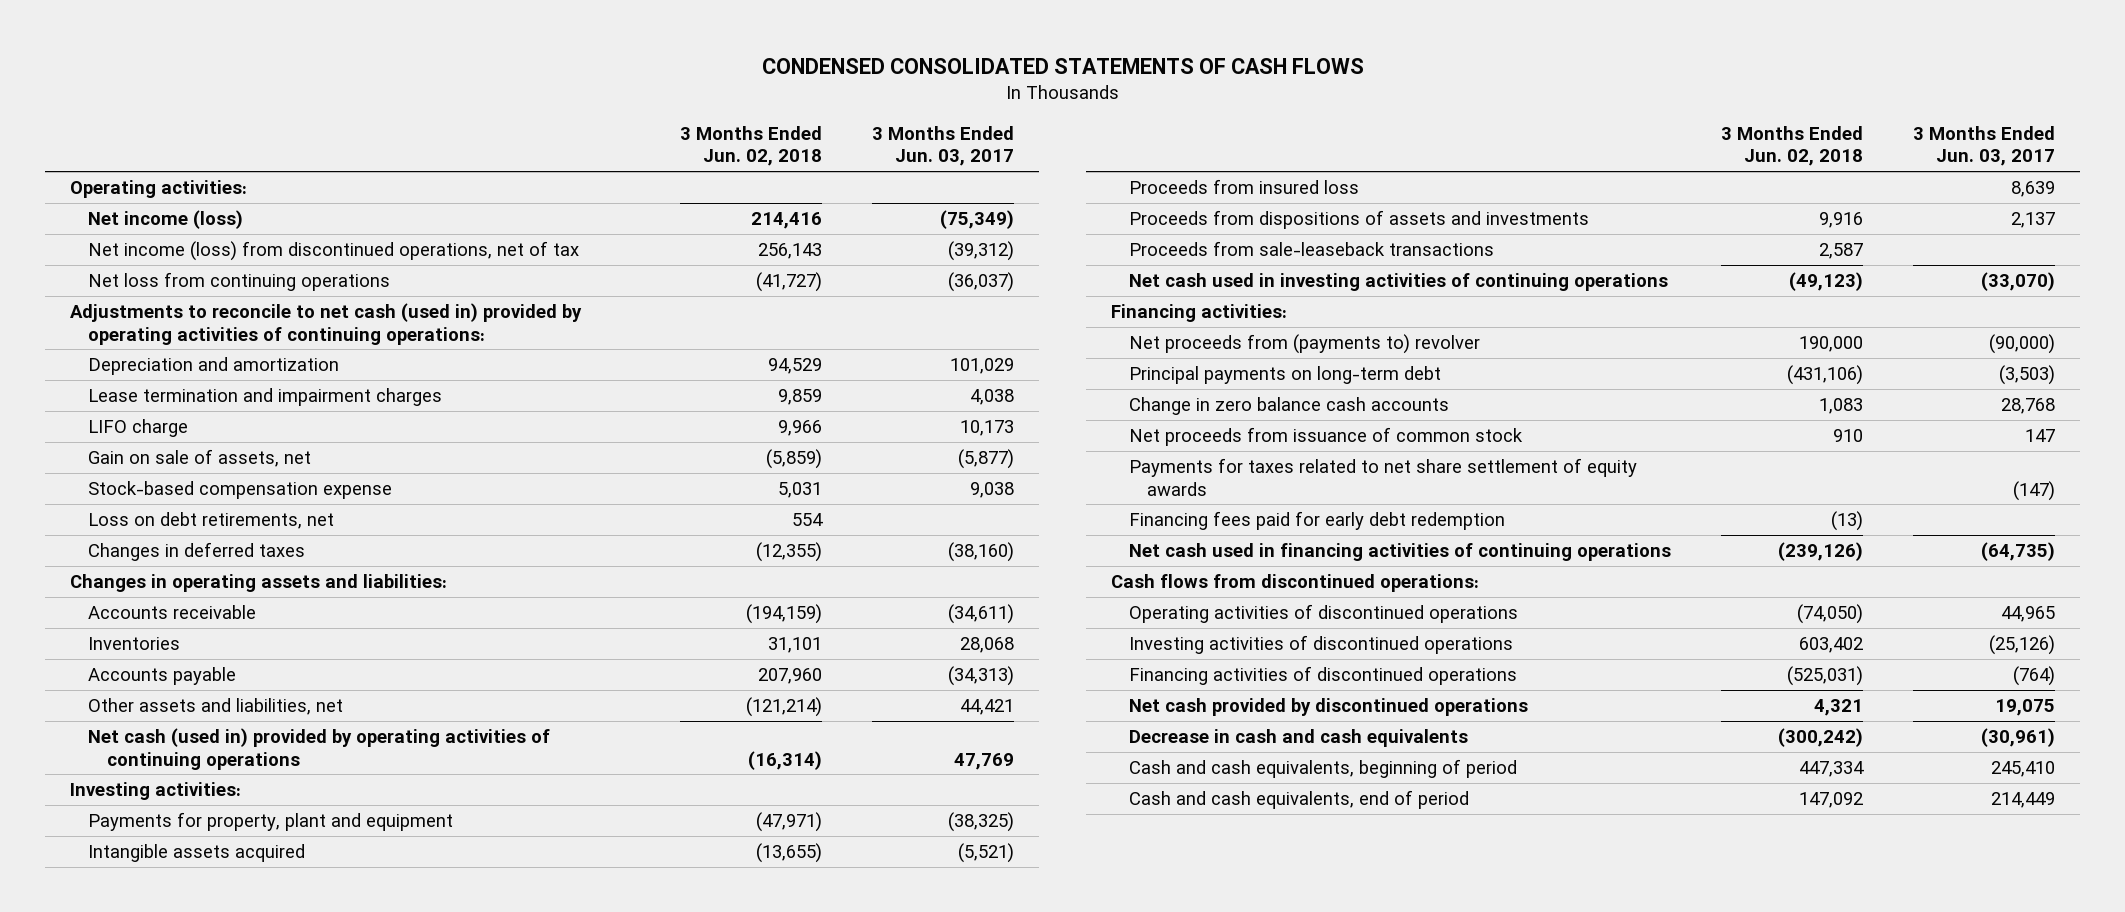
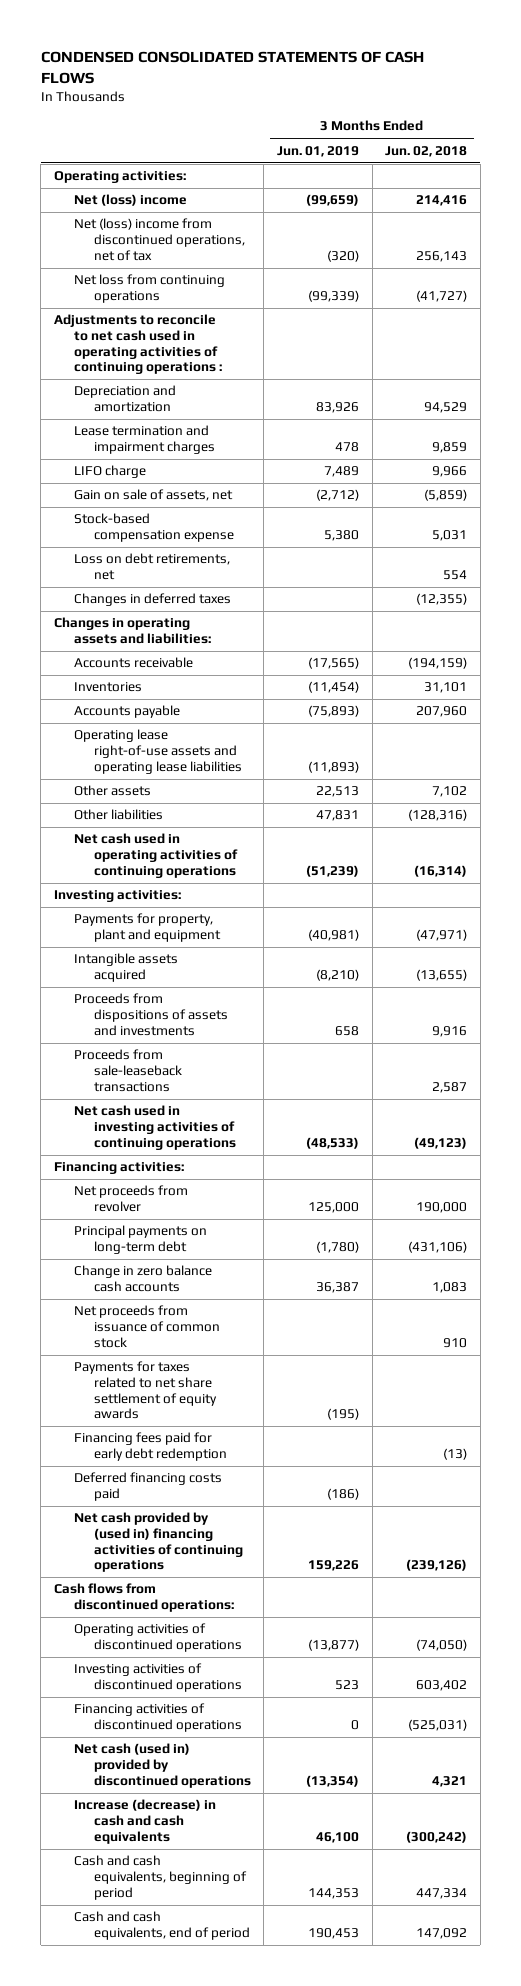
[872,125,1015,167] 3 Months Ended Jun. 03, 2017 -> none
none -> [276,145,359,157] Jun. 01, 2019
[88,209,244,229] Net income (loss) -> [73,194,187,207] Net (loss) income
[88,240,580,261] Net income (loss) from discontinued operations, net of tax -> [73,218,245,261] Net (loss) income from discontinued operations, net of tax
[70,302,583,345] Adjustments to reconcile to net cash (used in) provided by operating activities of continuing operations: -> [54,314,222,375] Adjustments to reconcile to net cash used in operating activities of continuing operations :
[88,697,344,715] Other assets and liabilities, net -> none
none -> [73,729,242,774] Operating lease right-of-use assets and operating lease liabilities
none -> [73,785,151,797] Other assets
none -> [73,809,163,821] Other liabilities
[88,727,551,770] Net cash (used in) provided by operating activities of continuing operations -> [73,833,238,878] Net cash used in operating activities of continuing operations
[1129,178,1360,194] Proceeds from insured loss -> none
[1129,333,1481,354] Net proceeds from (payments to) revolver -> [73,1185,188,1213] Net proceeds from revolver
none -> [73,1472,222,1502] Deferred financing costs paid
[1129,542,1672,561] Net cash used in financing activities of continuing operations -> [73,1512,243,1573] Net cash provided by (used in) financing activities of continuing operations
[1129,697,1529,716] Net cash provided by discontinued operations -> [73,1743,251,1788] Net cash (used in) provided by discontinued operations
[1129,728,1469,747] Decrease in cash and cash equivalents -> [73,1799,216,1844] Increase (decrease) in cash and cash equivalents

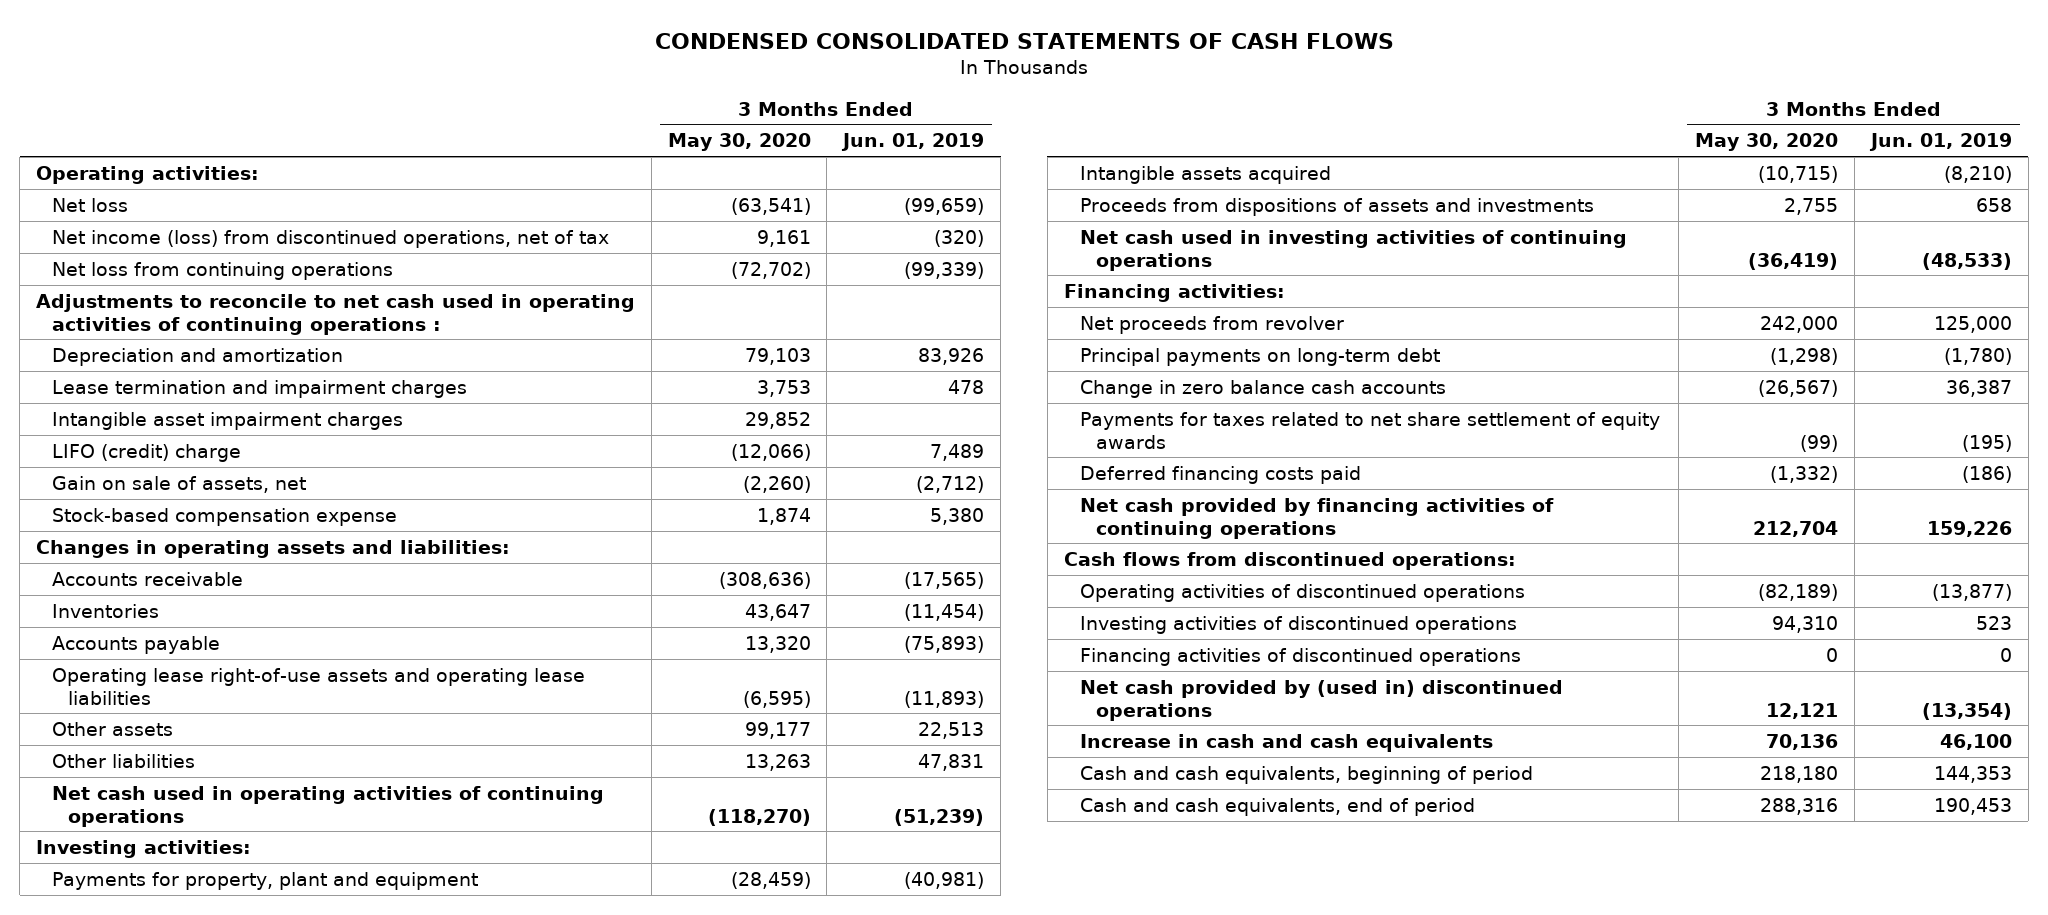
[385,145,468,157] Jun. 02, 2018 -> none
none -> [667,133,811,152] May 30, 2020
[73,194,187,207] Net (loss) income -> [52,197,129,212] Net loss
[73,218,245,261] Net (loss) income from discontinued operations, net of tax -> [52,229,610,248] Net income (loss) from discontinued operations, net of tax
none -> [52,411,404,430] Intangible asset impairment charges
[73,465,146,479] LIFO charge -> [52,443,242,462] LIFO (credit) charge
[73,553,230,581] Loss on debt retirements, net -> none
[73,593,231,607] Changes in deferred taxes -> none
[73,1049,182,1092] Proceeds from sale-leaseback transactions -> none
[73,1305,220,1348] Net proceeds from issuance of common stock -> none
[73,1432,227,1462] Financing fees paid for early debt redemption -> none
[73,1512,243,1573] Net cash provided by (used in) financing activities of continuing operations -> [1079,497,1554,539] Net cash provided by financing activities of continuing operations
[73,1743,251,1788] Net cash (used in) provided by discontinued operations -> [1079,679,1563,721] Net cash provided by (used in) discontinued operations
[73,1799,216,1844] Increase (decrease) in cash and cash equivalents -> [1079,733,1493,752] Increase in cash and cash equivalents

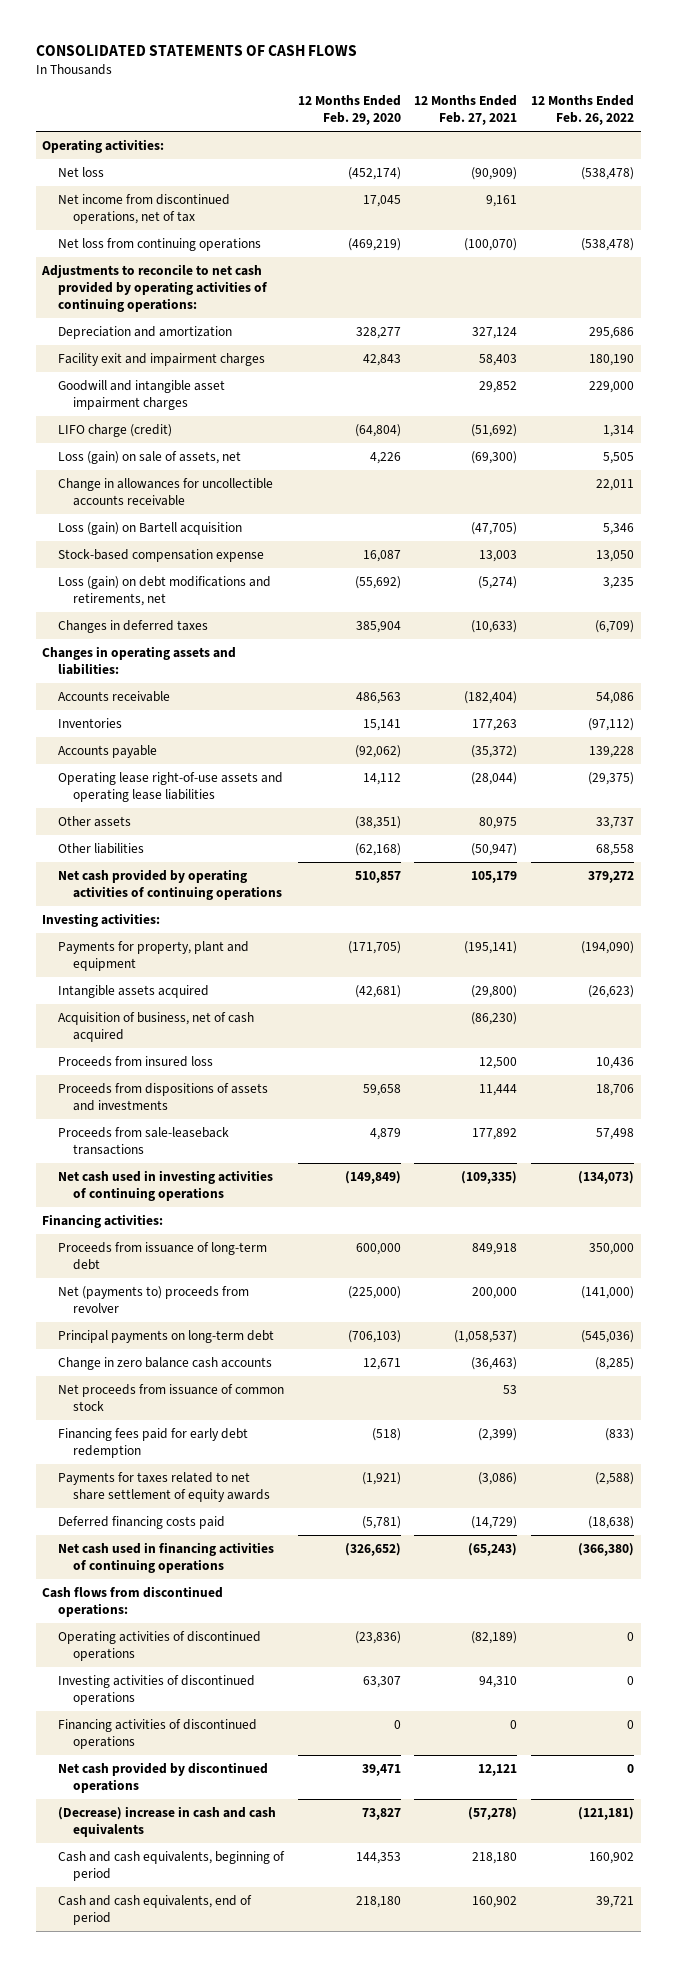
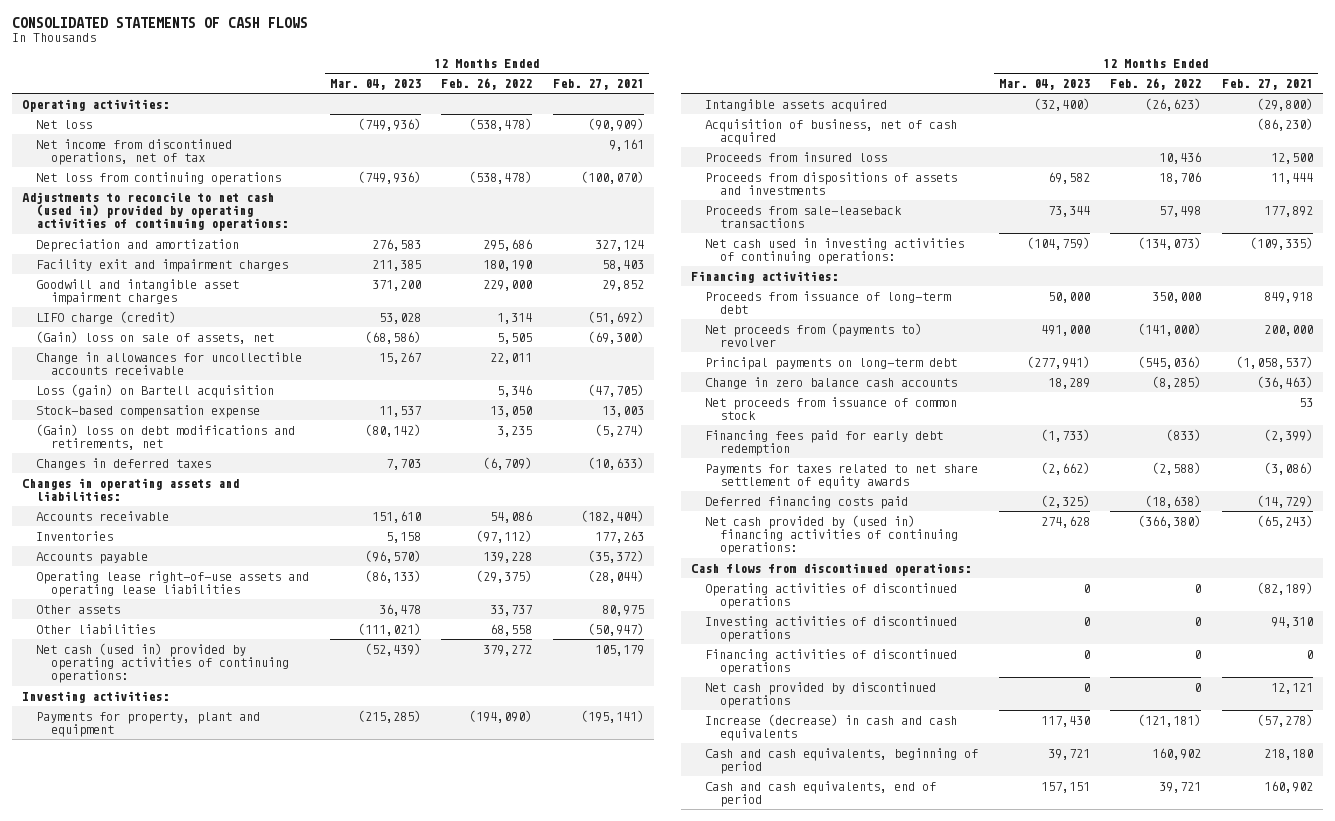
[297,95,401,126] 12 Months Ended Feb. 29, 2020 -> none
none -> [329,78,421,90] Mar. 04, 2023
[41,263,268,312] Adjustments to reconcile to net cash provided by operating activities of continuing operations: -> [21,191,289,232] Adjustments to reconcile to net cash (used in) provided by operating activities of continuing operations:
[57,450,241,464] Loss (gain) on sale of assets, net -> [36,330,275,344] (Gain) loss on sale of assets, net
[57,575,271,606] Loss (gain) on debt modifications and retirements, net -> [36,423,296,451] (Gain) loss on debt modifications and retirements, net
[57,868,283,900] Net cash provided by operating activities of continuing operations -> [36,642,289,684] Net cash (used in) provided by operating activities of continuing operations:
[57,1169,273,1201] Net cash used in investing activities of continuing operations -> [705,237,965,265] Net cash used in investing activities of continuing operations:
[57,1285,249,1313] Net (payments to) proceeds from revolver -> [705,322,923,348] Net proceeds from (payments to) revolver
[57,1541,274,1573] Net cash used in financing activities of continuing operations -> [705,514,958,556] Net cash provided by (used in) financing activities of continuing operations:
[57,1805,276,1837] (Decrease) increase in cash and cash equivalents -> [705,713,958,742] Increase (decrease) in cash and cash equivalents

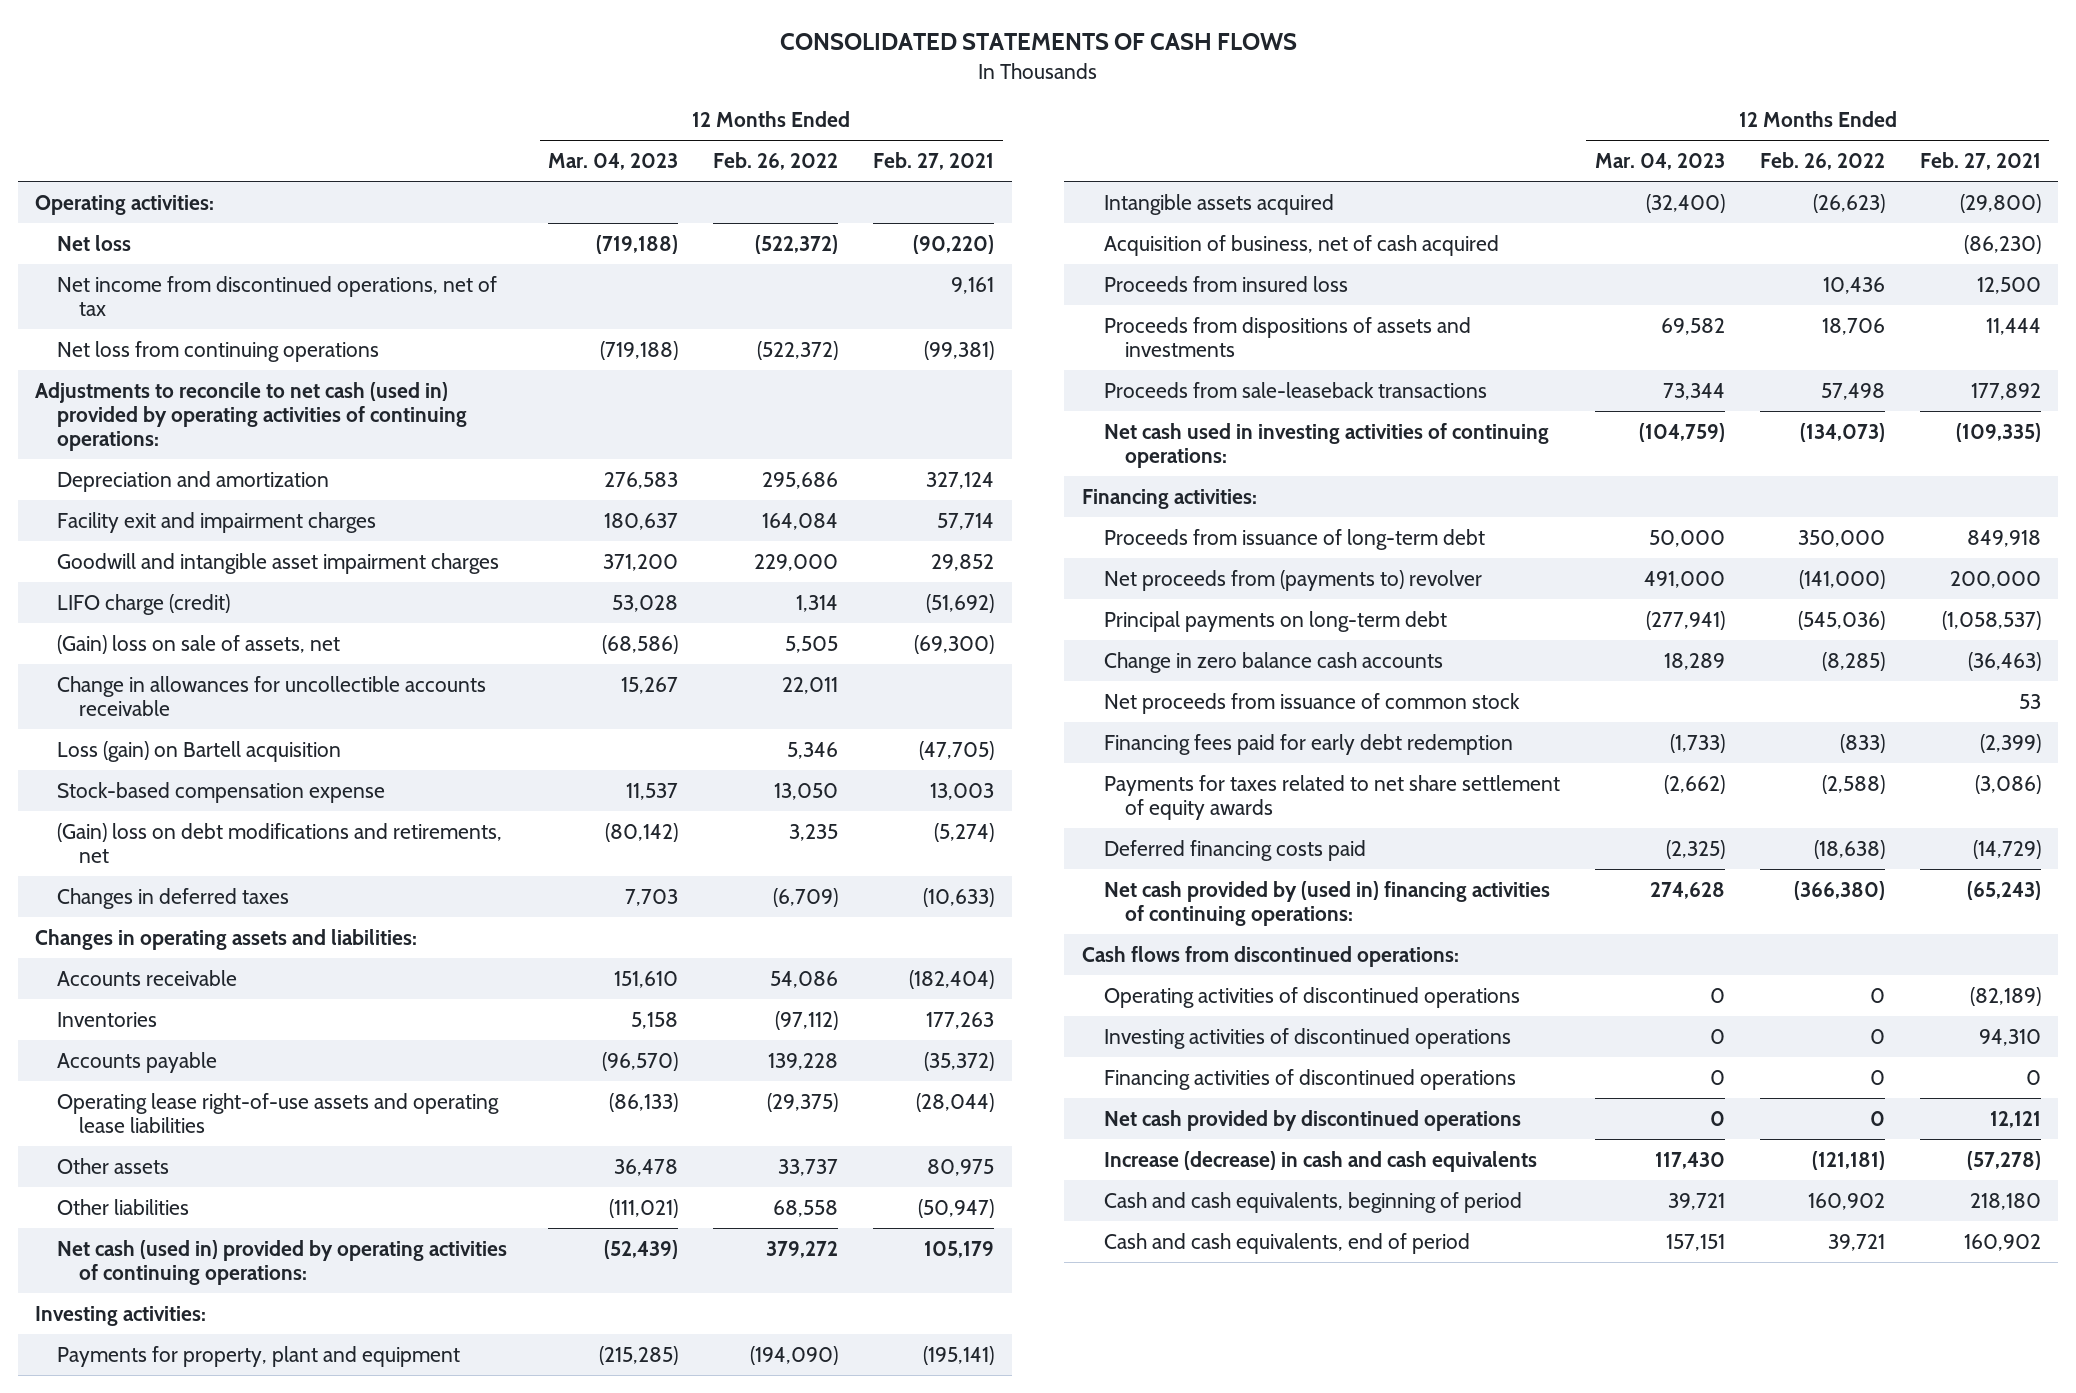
[357,117,421,131] (749,936) -> [596,234,679,254] (719,188)
[469,117,533,131] (538,478) -> [755,234,839,254] (522,372)
[588,117,645,131] (90,909) -> [913,234,995,254] (90,220)
[357,170,421,184] (749,936) -> [600,340,679,360] (719,188)
[469,170,533,184] (538,478) -> [757,340,839,360] (522,372)
[581,170,645,184] (100,070) -> [924,340,995,360] (99,381)
[371,259,421,271] 211,385 -> [604,512,679,530] 180,637
[483,259,533,271] 180,190 -> [762,512,839,530] 164,084
[602,259,645,271] 58,403 -> [937,512,995,530] 57,714

